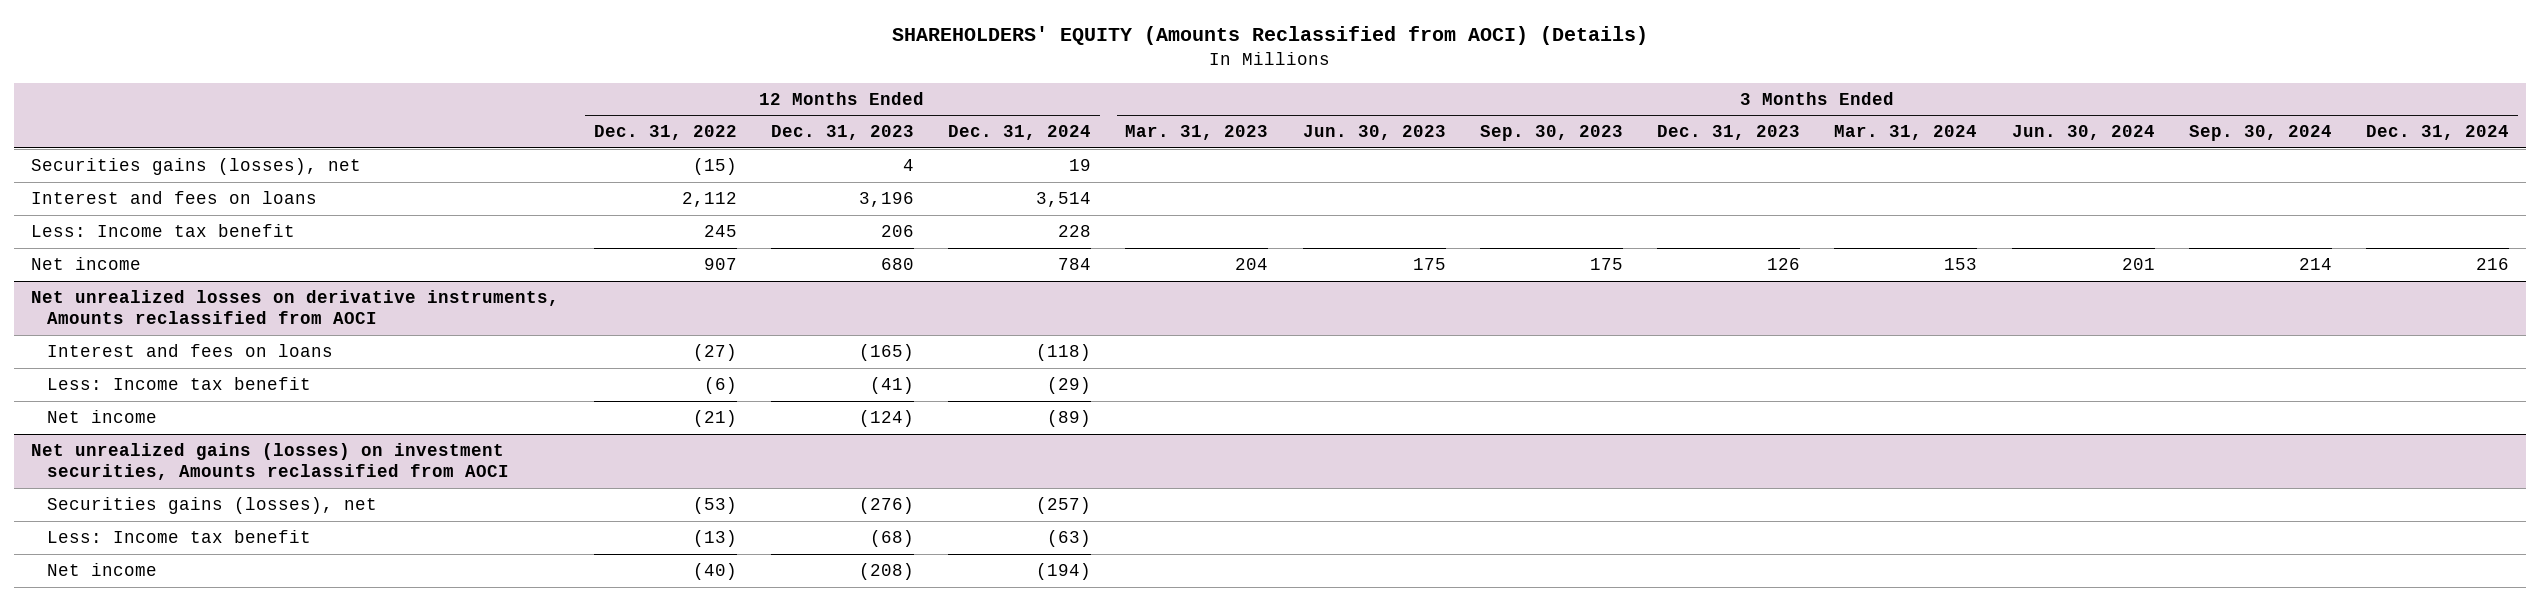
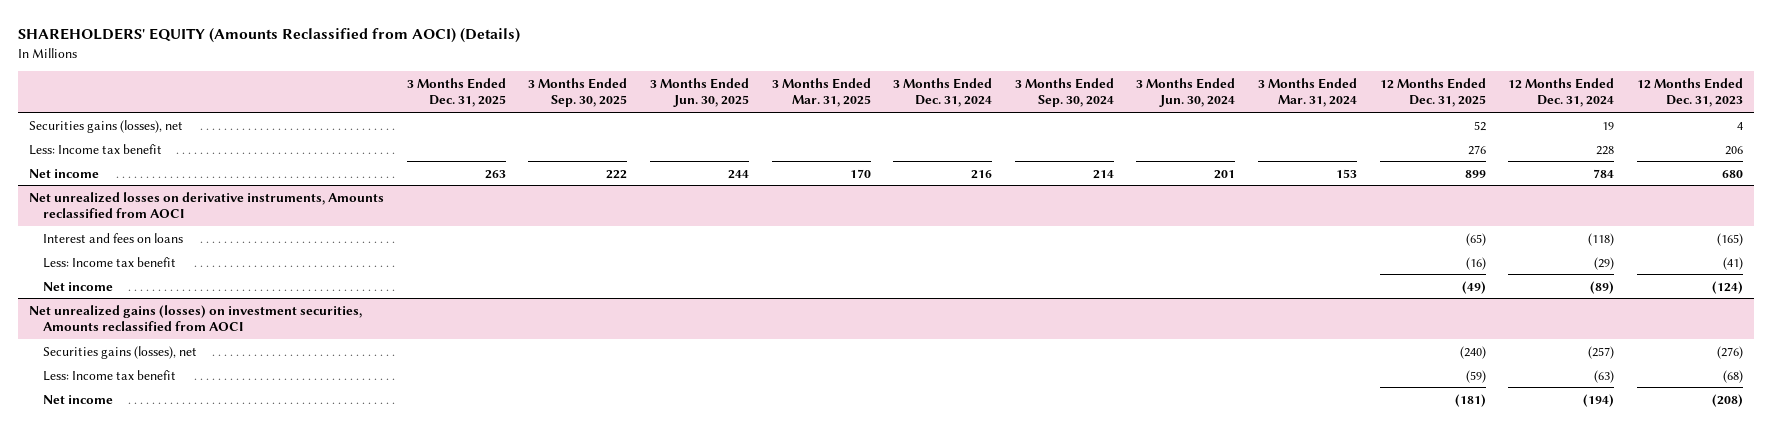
[593,125,737,141] Dec. 31, 2022 -> none
[1125,125,1269,141] Mar. 31, 2023 -> none
[1302,125,1446,141] Jun. 30, 2023 -> none
[1479,125,1623,142] Sep. 30, 2023 -> none
[1657,125,1801,141] Dec. 31, 2023 -> none
none -> [406,77,506,108] 3 Months Ended Dec. 31, 2025
none -> [528,77,628,108] 3 Months Ended Sep. 30, 2025
none -> [650,77,750,108] 3 Months Ended Jun. 30, 2025
none -> [771,77,871,108] 3 Months Ended Mar. 31, 2025
none -> [1379,77,1486,108] 12 Months Ended Dec. 31, 2025
[31,191,318,205] Interest and fees on loans -> none

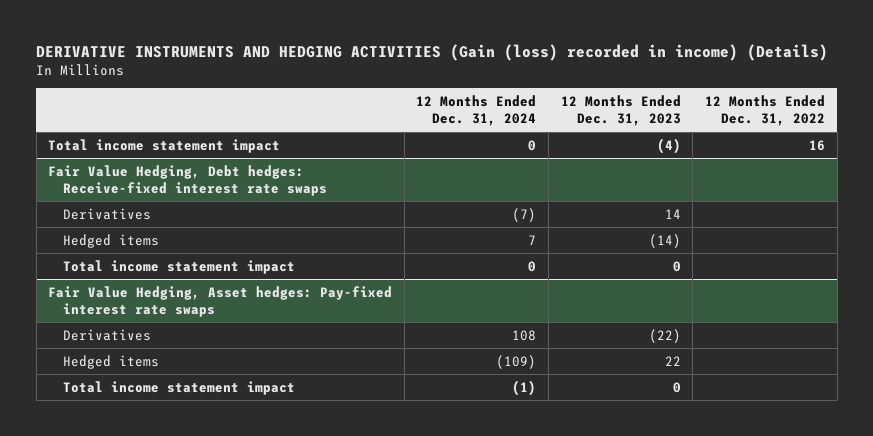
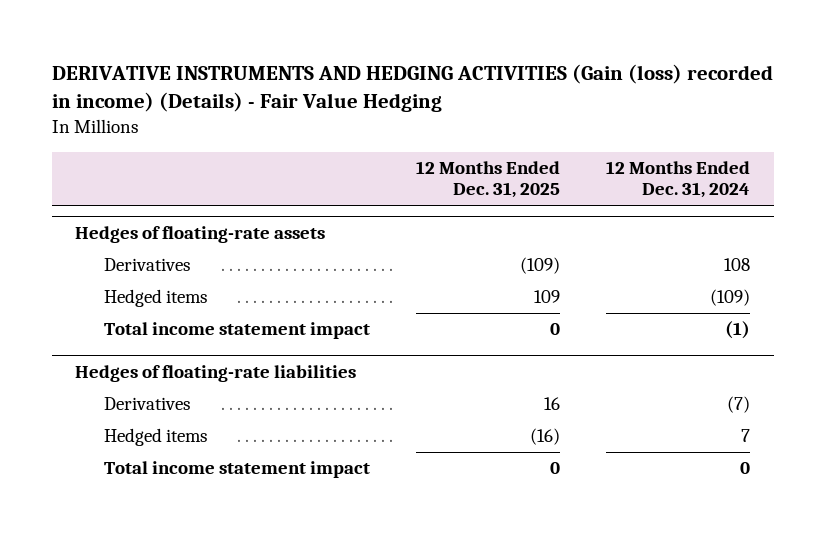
[36,43,829,61] DERIVATIVE INSTRUMENTS AND HEDGING ACTIVITIES (Gain (loss) recorded in income) (Details) -> [51,64,773,113] DERIVATIVE INSTRUMENTS AND HEDGING ACTIVITIES (Gain (loss) recorded in income) (Details) - Fair Value Hedging
[560,94,681,126] 12 Months Ended Dec. 31, 2023 -> none
[705,94,826,126] 12 Months Ended Dec. 31, 2022 -> none
none -> [416,160,561,199] 12 Months Ended Dec. 31, 2025
[48,138,281,153] Total income statement impact -> none
[48,164,328,196] Fair Value Hedging, Debt hedges: Receive-fixed interest rate swaps -> none
[63,207,152,220] Derivatives -> none
[63,233,160,248] Hedged items -> none
[63,259,296,274] Total income statement impact -> none
[48,285,393,317] Fair Value Hedging, Asset hedges: Pay-fixed interest rate swaps -> none
none -> [74,226,325,244] Hedges of floating-rate assets
none -> [74,365,356,383] Hedges of floating-rate liabilities
none -> [103,397,190,411] Derivatives
none -> [103,428,207,447] Hedged items
none -> [103,461,370,479] Total income statement impact

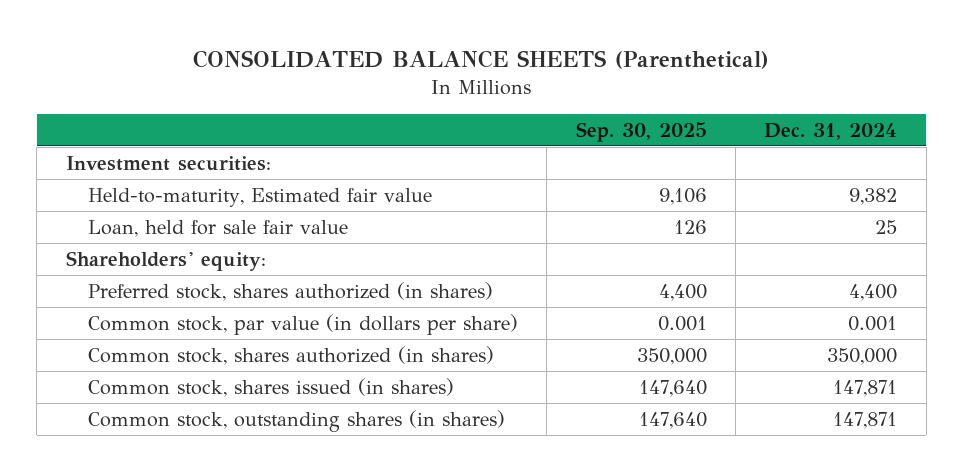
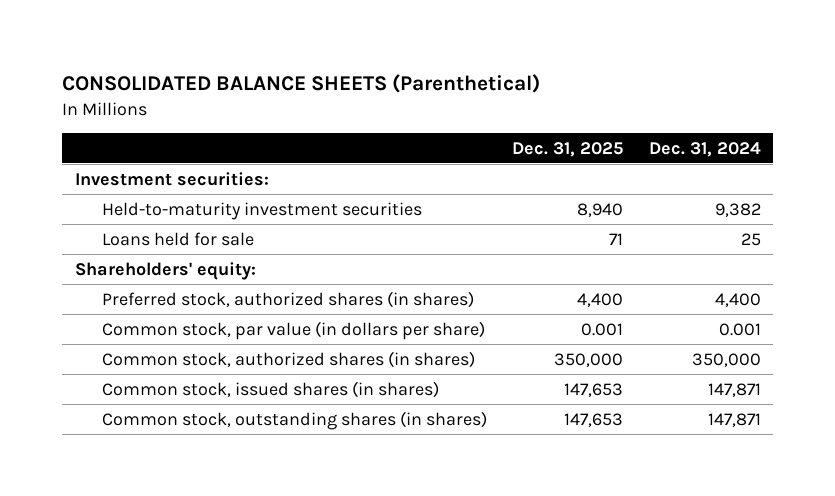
[575,121,707,142] Sep. 30, 2025 -> none
none -> [512,141,624,157] Dec. 31, 2025
[88,187,433,207] Held-to-maturity, Estimated fair value -> [101,201,422,220] Held-to-maturity investment securities
[88,219,349,237] Loan, held for sale fair value -> [101,231,254,246] Loans held for sale
[88,281,494,301] Preferred stock, shares authorized (in shares) -> [101,290,474,308] Preferred stock, authorized shares (in shares)
[88,345,495,365] Common stock, shares authorized (in shares) -> [101,350,475,368] Common stock, authorized shares (in shares)
[88,377,455,397] Common stock, shares issued (in shares) -> [101,380,439,398] Common stock, issued shares (in shares)

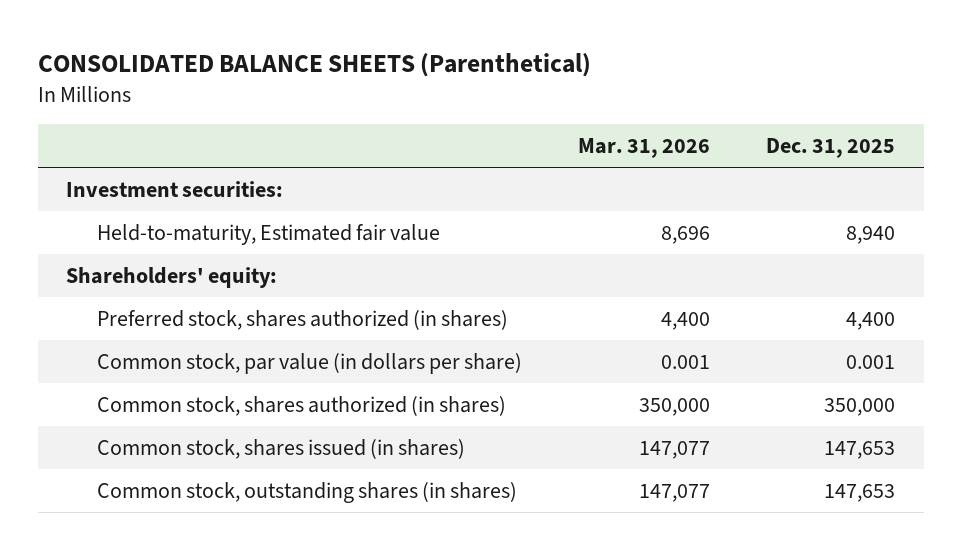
[648,141,761,157] Dec. 31, 2024 -> none
none -> [578,137,711,158] Mar. 31, 2026
[101,231,254,246] Loans held for sale -> none
[101,201,422,220] Held-to-maturity investment securities -> [96,223,440,245] Held-to-maturity, Estimated fair value
[101,290,474,308] Preferred stock, authorized shares (in shares) -> [96,309,508,330] Preferred stock, shares authorized (in shares)
[101,350,475,368] Common stock, authorized shares (in shares) -> [96,395,506,416] Common stock, shares authorized (in shares)
[101,380,439,398] Common stock, issued shares (in shares) -> [96,438,465,459] Common stock, shares issued (in shares)

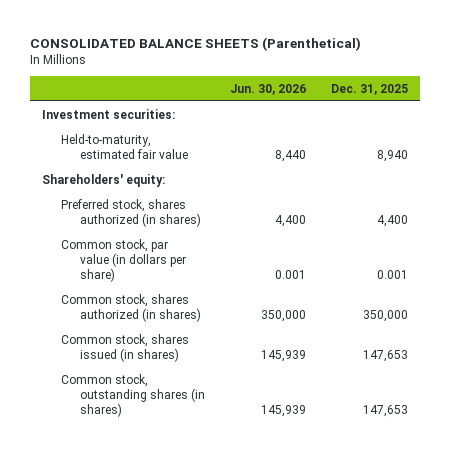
[578,137,711,158] Mar. 31, 2026 -> none
none -> [229,83,306,95] Jun. 30, 2026
[96,223,440,245] Held-to-maturity, Estimated fair value -> [60,133,188,159] Held-to-maturity, estimated fair value

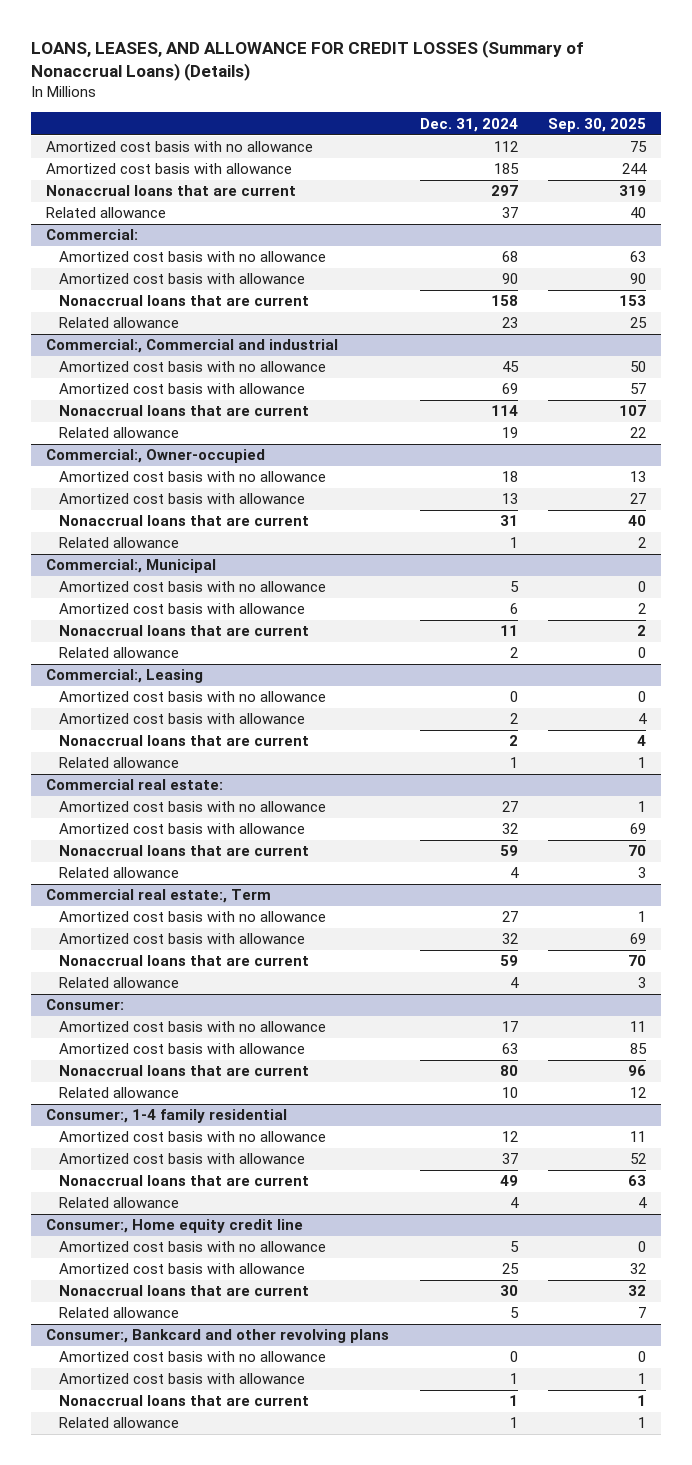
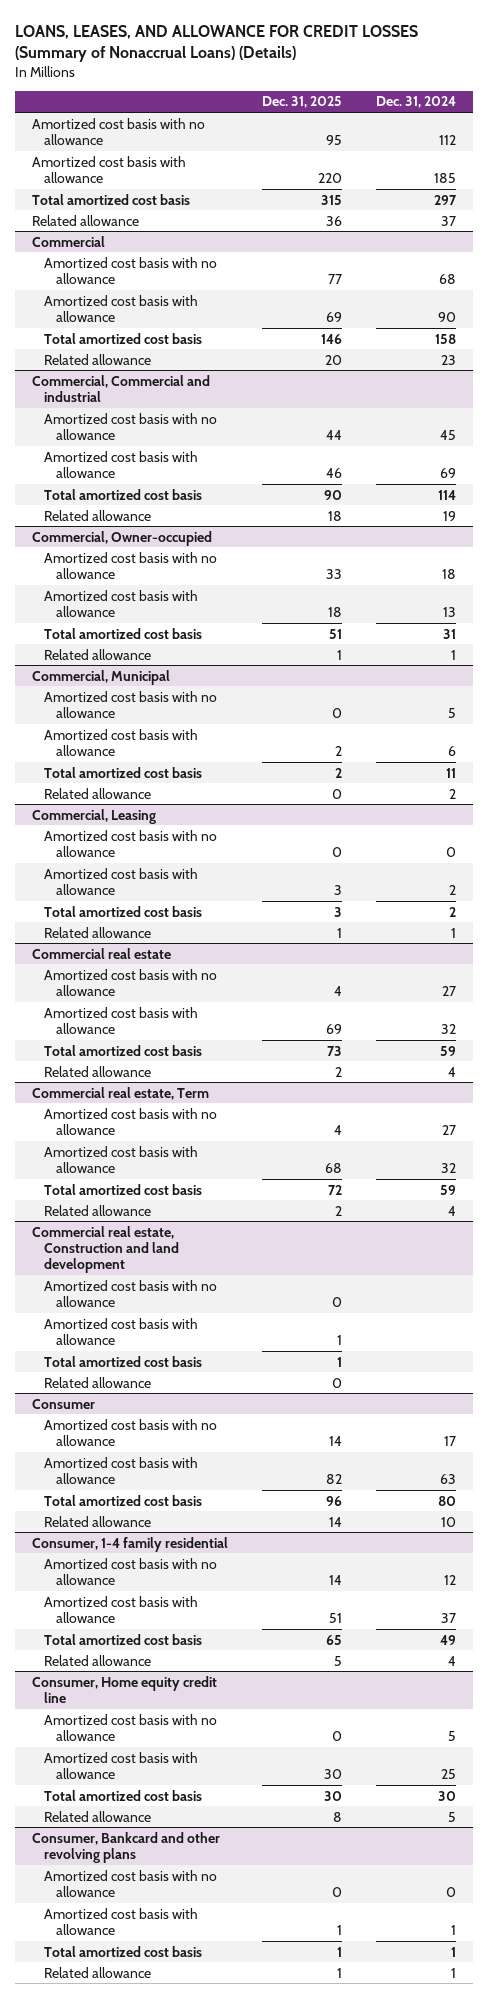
[547,117,646,132] Sep. 30, 2025 -> none
none -> [262,96,343,109] Dec. 31, 2025
[46,185,297,197] Nonaccrual loans that are current -> [32,193,191,205] Total amortized cost basis
[46,229,139,241] Commercial: -> [32,235,106,247] Commercial
[58,295,309,307] Nonaccrual loans that are current -> [43,332,202,344] Total amortized cost basis
[46,339,339,354] Commercial:, Commercial and industrial -> [32,374,211,403] Commercial, Commercial and industrial
[58,405,309,417] Nonaccrual loans that are current -> [43,488,202,500] Total amortized cost basis
[46,449,266,464] Commercial:, Owner-occupied -> [32,530,213,546] Commercial, Owner-occupied
[58,515,309,527] Nonaccrual loans that are current -> [43,627,202,639] Total amortized cost basis
[46,559,217,574] Commercial:, Municipal -> [32,669,171,685] Commercial, Municipal
[58,625,309,637] Nonaccrual loans that are current -> [43,766,202,778] Total amortized cost basis
[46,669,204,684] Commercial:, Leasing -> [32,808,157,824] Commercial, Leasing
[58,735,309,747] Nonaccrual loans that are current -> [43,905,202,917] Total amortized cost basis
[46,779,224,791] Commercial real estate: -> [32,947,172,959] Commercial real estate
[58,845,309,857] Nonaccrual loans that are current -> [43,1044,202,1056] Total amortized cost basis
[46,889,272,904] Commercial real estate:, Term -> [32,1086,210,1100] Commercial real estate, Term
[58,955,309,967] Nonaccrual loans that are current -> [43,1183,202,1195] Total amortized cost basis
none -> [32,1225,179,1274] Commercial real estate, Construction and land development
none -> [43,1279,217,1308] Amortized cost basis with no allowance
none -> [43,1317,198,1346] Amortized cost basis with allowance
none -> [43,1355,202,1367] Total amortized cost basis
none -> [43,1376,151,1388] Related allowance
[46,999,125,1011] Consumer: -> [32,1398,96,1409] Consumer
[58,1065,309,1077] Nonaccrual loans that are current -> [43,1494,202,1506] Total amortized cost basis
[46,1109,288,1124] Consumer:, 1-4 family residential -> [32,1536,229,1552] Consumer, 1-4 family residential
[58,1175,309,1187] Nonaccrual loans that are current -> [43,1633,202,1645] Total amortized cost basis
[46,1219,304,1234] Consumer:, Home equity credit line -> [32,1675,218,1704] Consumer, Home equity credit line
[58,1285,309,1297] Nonaccrual loans that are current -> [43,1789,202,1801] Total amortized cost basis
[46,1329,390,1344] Consumer:, Bankcard and other revolving plans -> [32,1831,221,1864] Consumer, Bankcard and other revolving plans
[58,1395,309,1407] Nonaccrual loans that are current -> [43,1945,202,1957] Total amortized cost basis

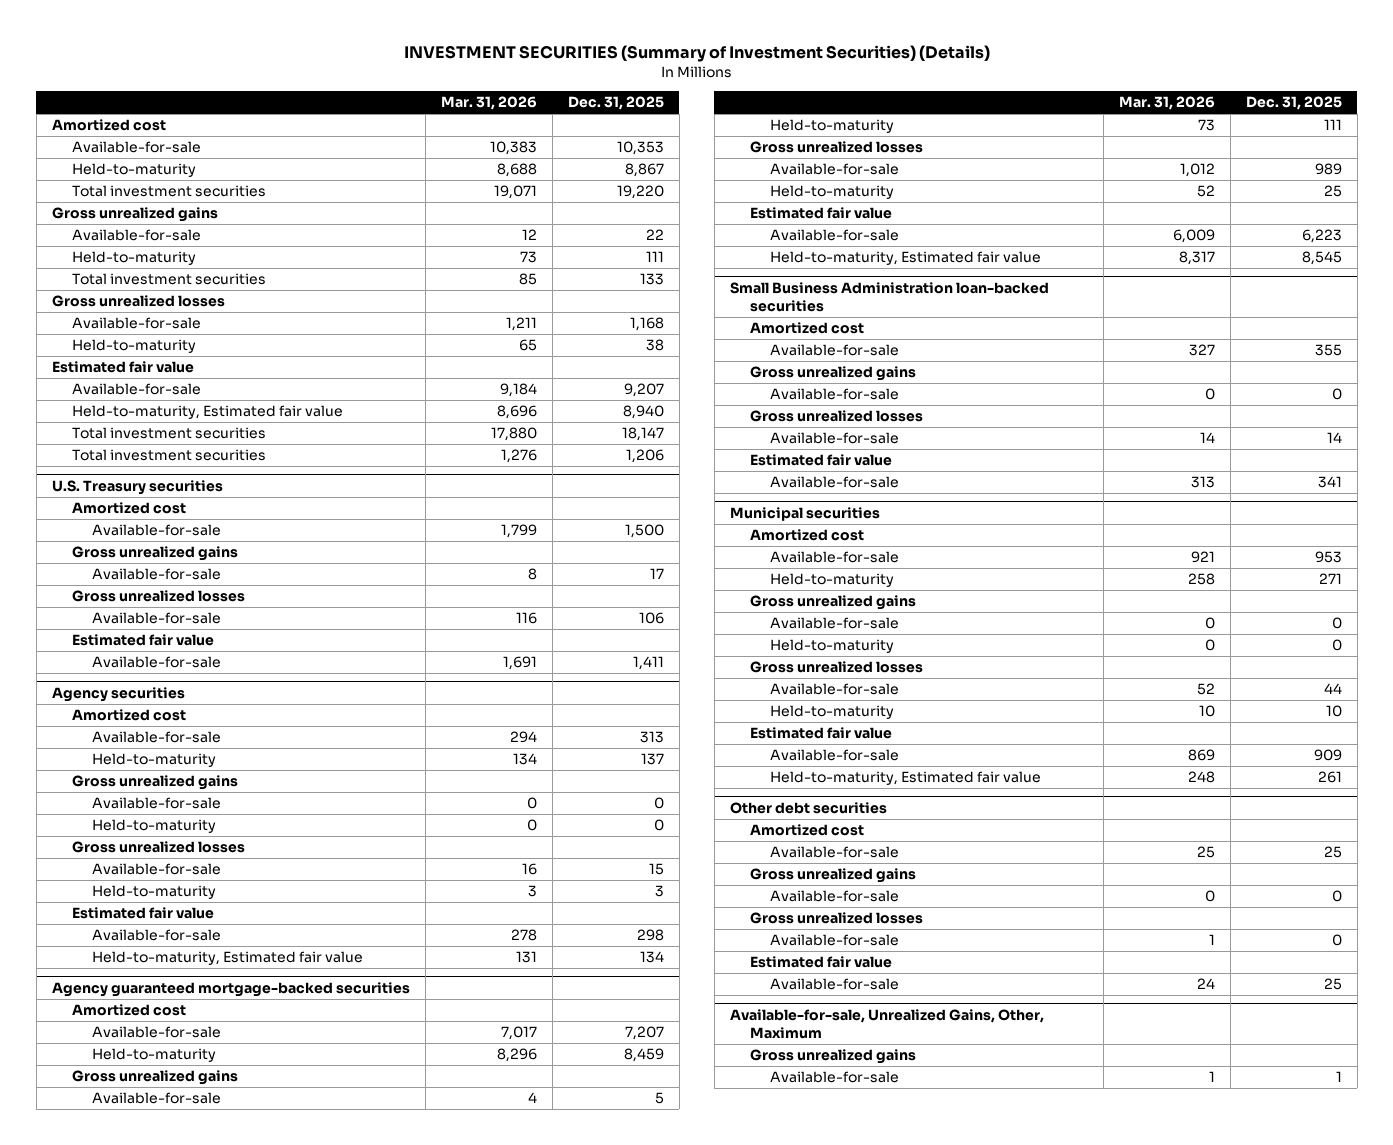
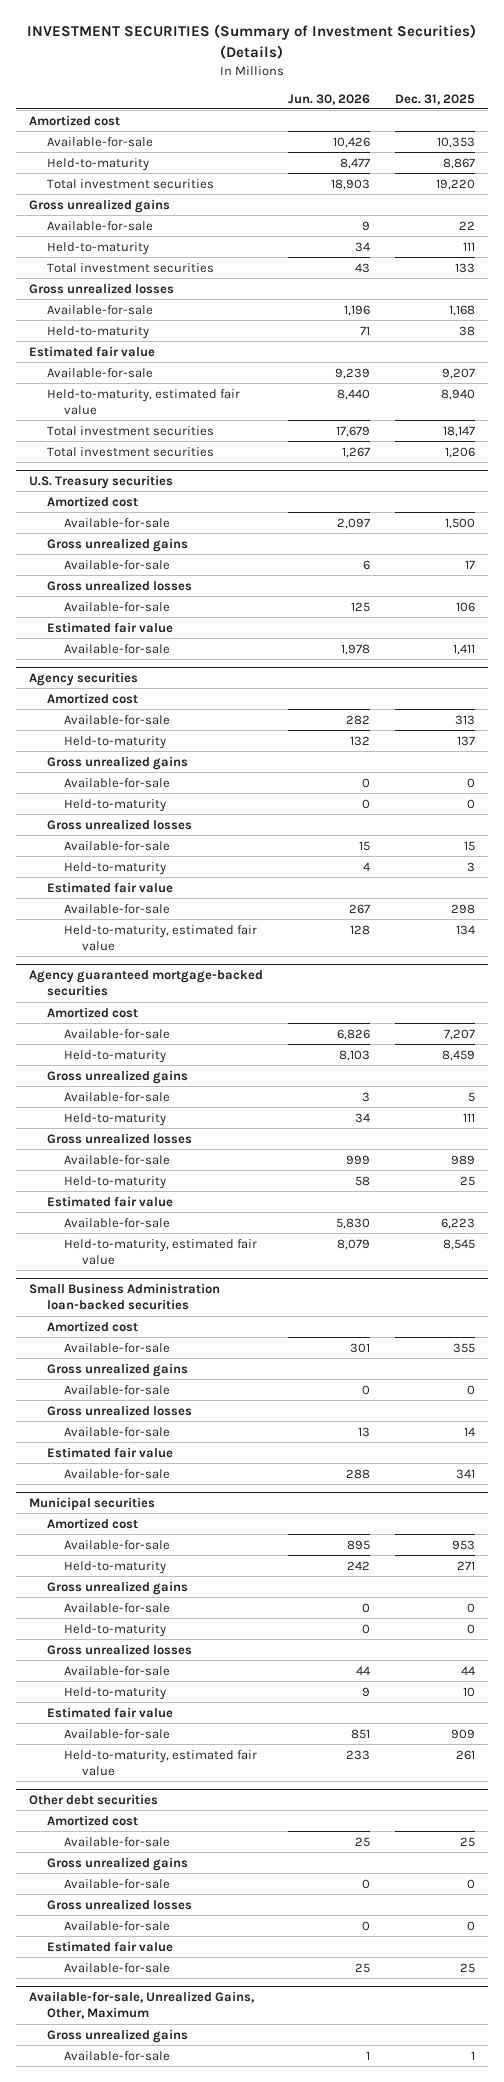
[440,96,537,111] Mar. 31, 2026 -> none
none -> [287,93,370,105] Jun. 30, 2026
[71,405,343,420] Held-to-maturity, Estimated fair value -> [46,388,240,416] Held-to-maturity, estimated fair value
[91,951,363,966] Held-to-maturity, Estimated fair value -> [64,924,258,952] Held-to-maturity, estimated fair value
[769,251,1041,266] Held-to-maturity, Estimated fair value -> [64,1238,258,1266] Held-to-maturity, estimated fair value
[769,771,1041,786] Held-to-maturity, Estimated fair value -> [64,1749,258,1777] Held-to-maturity, estimated fair value

